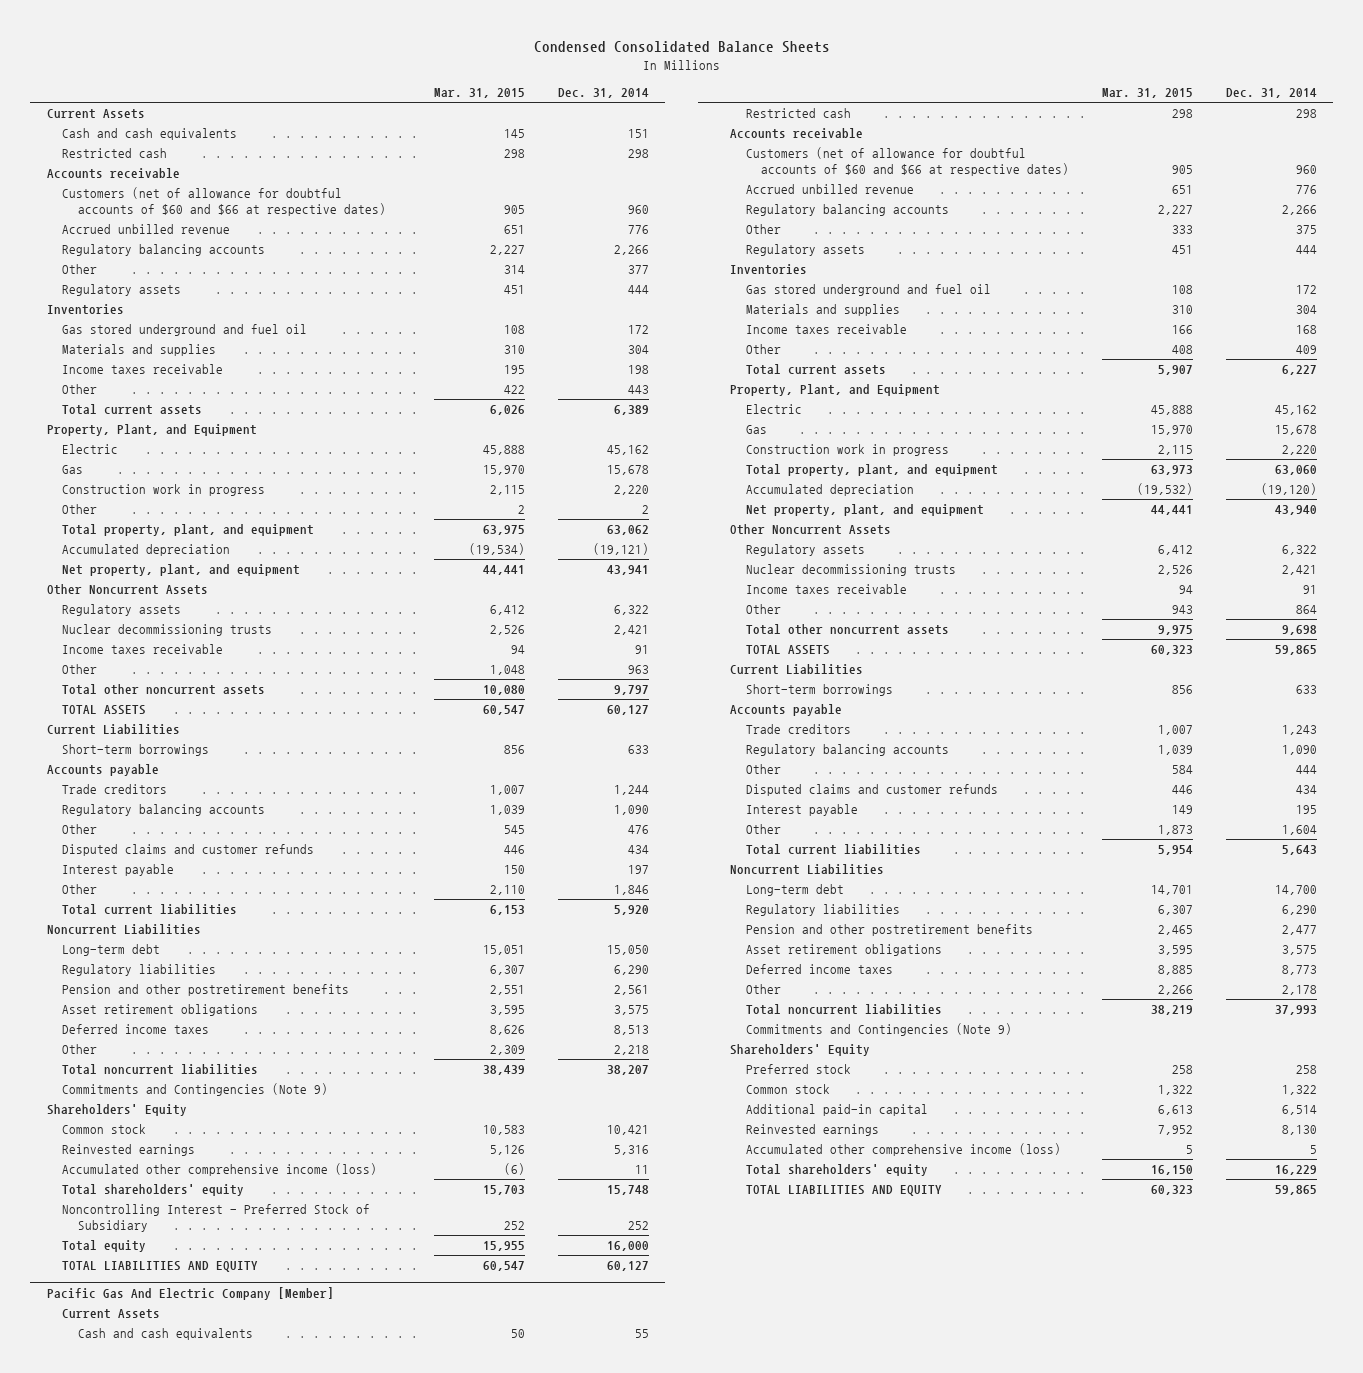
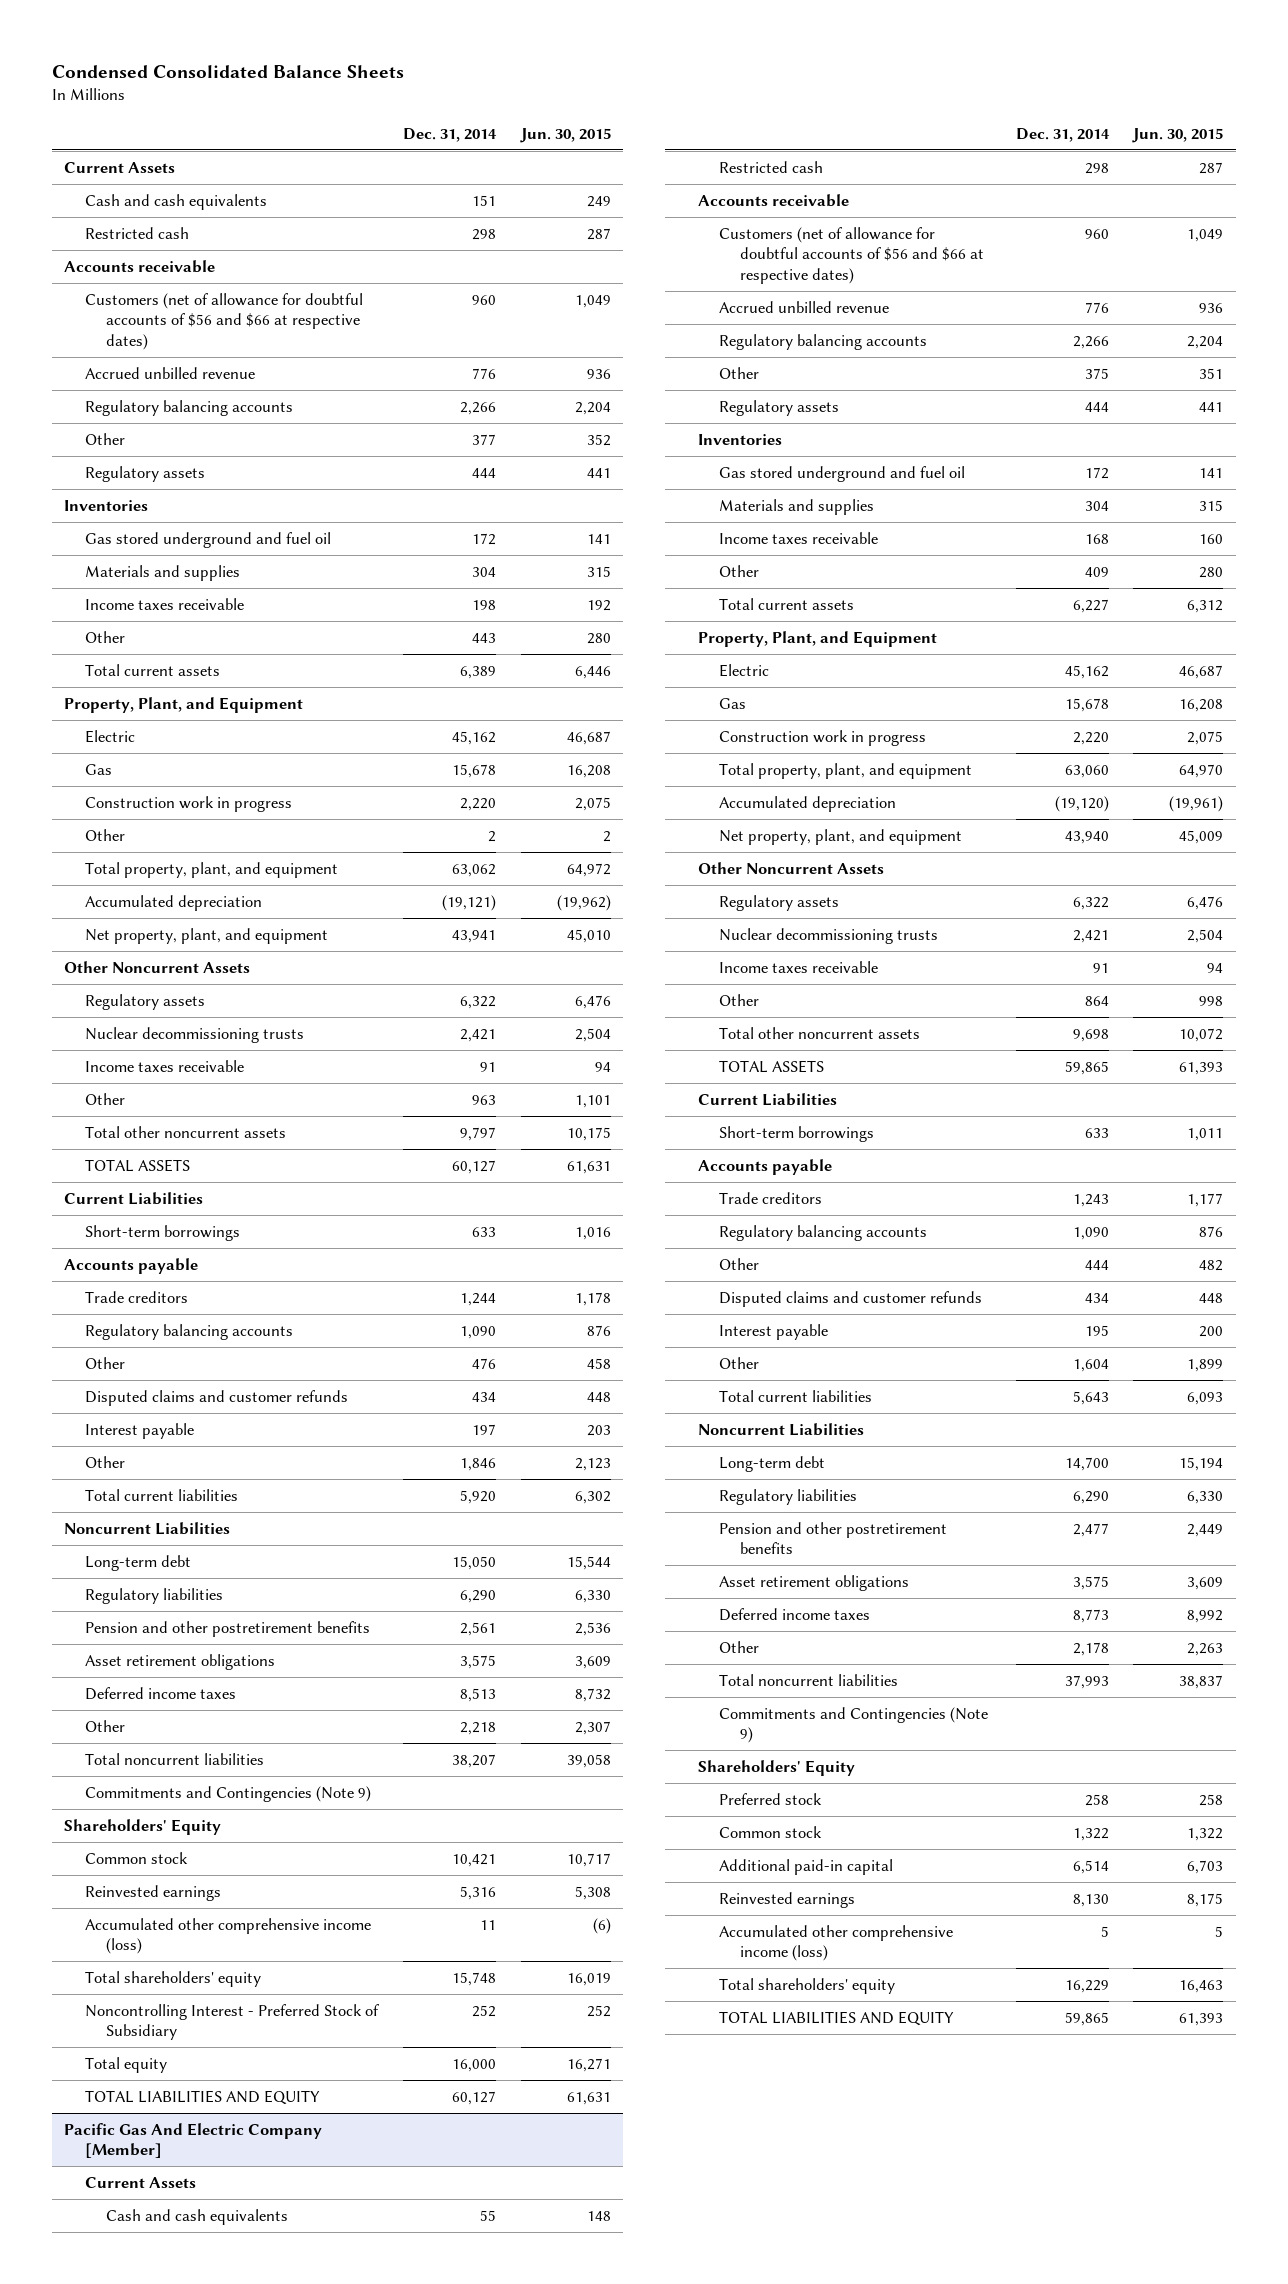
[434,88,526,99] Mar. 31, 2015 -> none
none -> [519,127,611,143] Jun. 30, 2015
[62,187,386,217] Customers (net of allowance for doubtful accounts of $60 and $66 at respective dates) -> [85,292,364,350] Customers (net of allowance for doubtful accounts of $56 and $66 at respective dates)
[745,147,1070,177] Customers (net of allowance for doubtful accounts of $60 and $66 at respective dates) -> [718,226,984,284] Customers (net of allowance for doubtful accounts of $56 and $66 at respective dates)

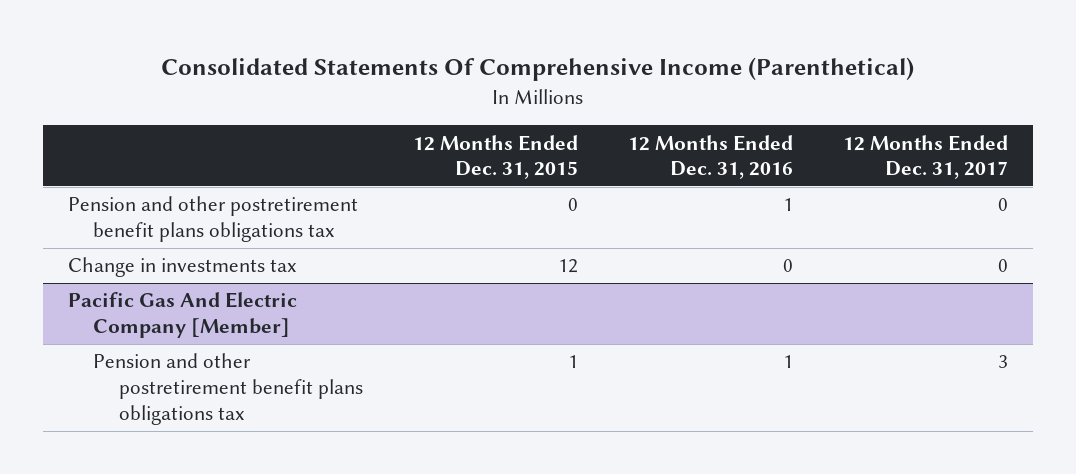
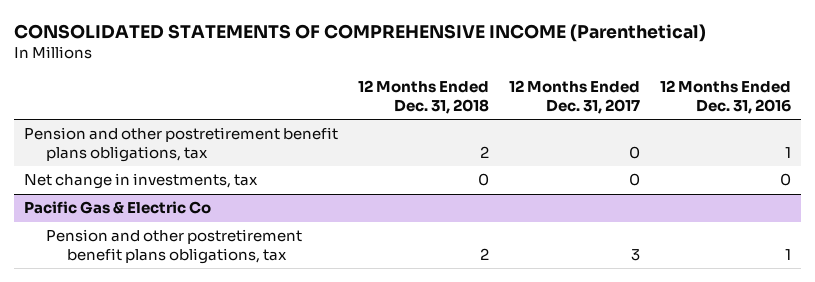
[160,57,914,82] Consolidated Statements Of Comprehensive Income (Parenthetical) -> [14,23,707,42] CONSOLIDATED STATEMENTS OF COMPREHENSIVE INCOME (Parenthetical)
[413,134,579,180] 12 Months Ended Dec. 31, 2015 -> none
none -> [358,80,490,114] 12 Months Ended Dec. 31, 2018
[67,292,297,339] Pacific Gas And Electric Company [Member] -> none
[67,196,358,243] Pension and other postretirement benefit plans obligations tax -> [24,127,339,162] Pension and other postretirement benefit plans obligations, tax
[67,257,297,278] Change in investments tax -> [24,173,259,190] Net change in investments, tax
none -> [24,201,212,215] Pacific Gas & Electric Co
[93,353,364,425] Pension and other postretirement benefit plans obligations tax -> [45,229,302,264] Pension and other postretirement benefit plans obligations, tax

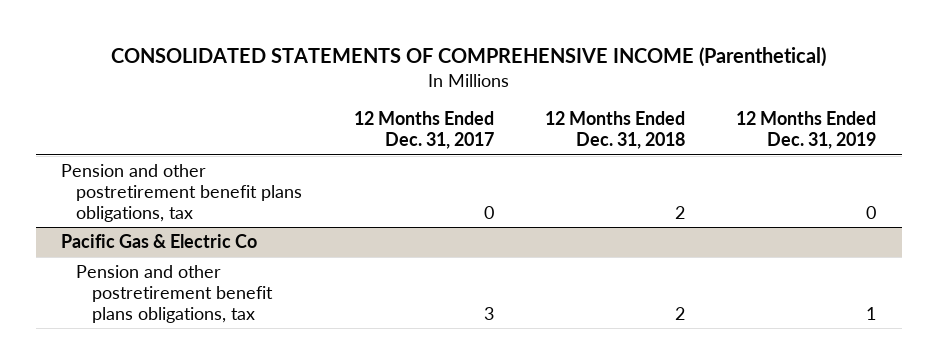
[660,80,792,114] 12 Months Ended Dec. 31, 2016 -> none
none -> [735,111,876,150] 12 Months Ended Dec. 31, 2019
[24,173,259,190] Net change in investments, tax -> none

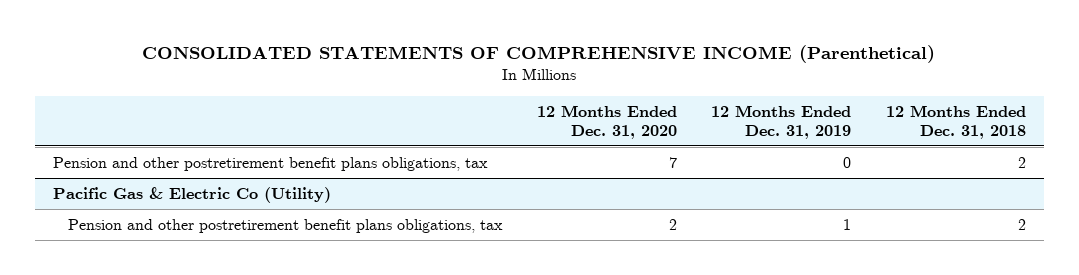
[353,111,494,150] 12 Months Ended Dec. 31, 2017 -> none
none -> [536,104,677,139] 12 Months Ended Dec. 31, 2020
[61,234,258,249] Pacific Gas & Electric Co -> [52,186,331,203] Pacific Gas & Electric Co (Utility)

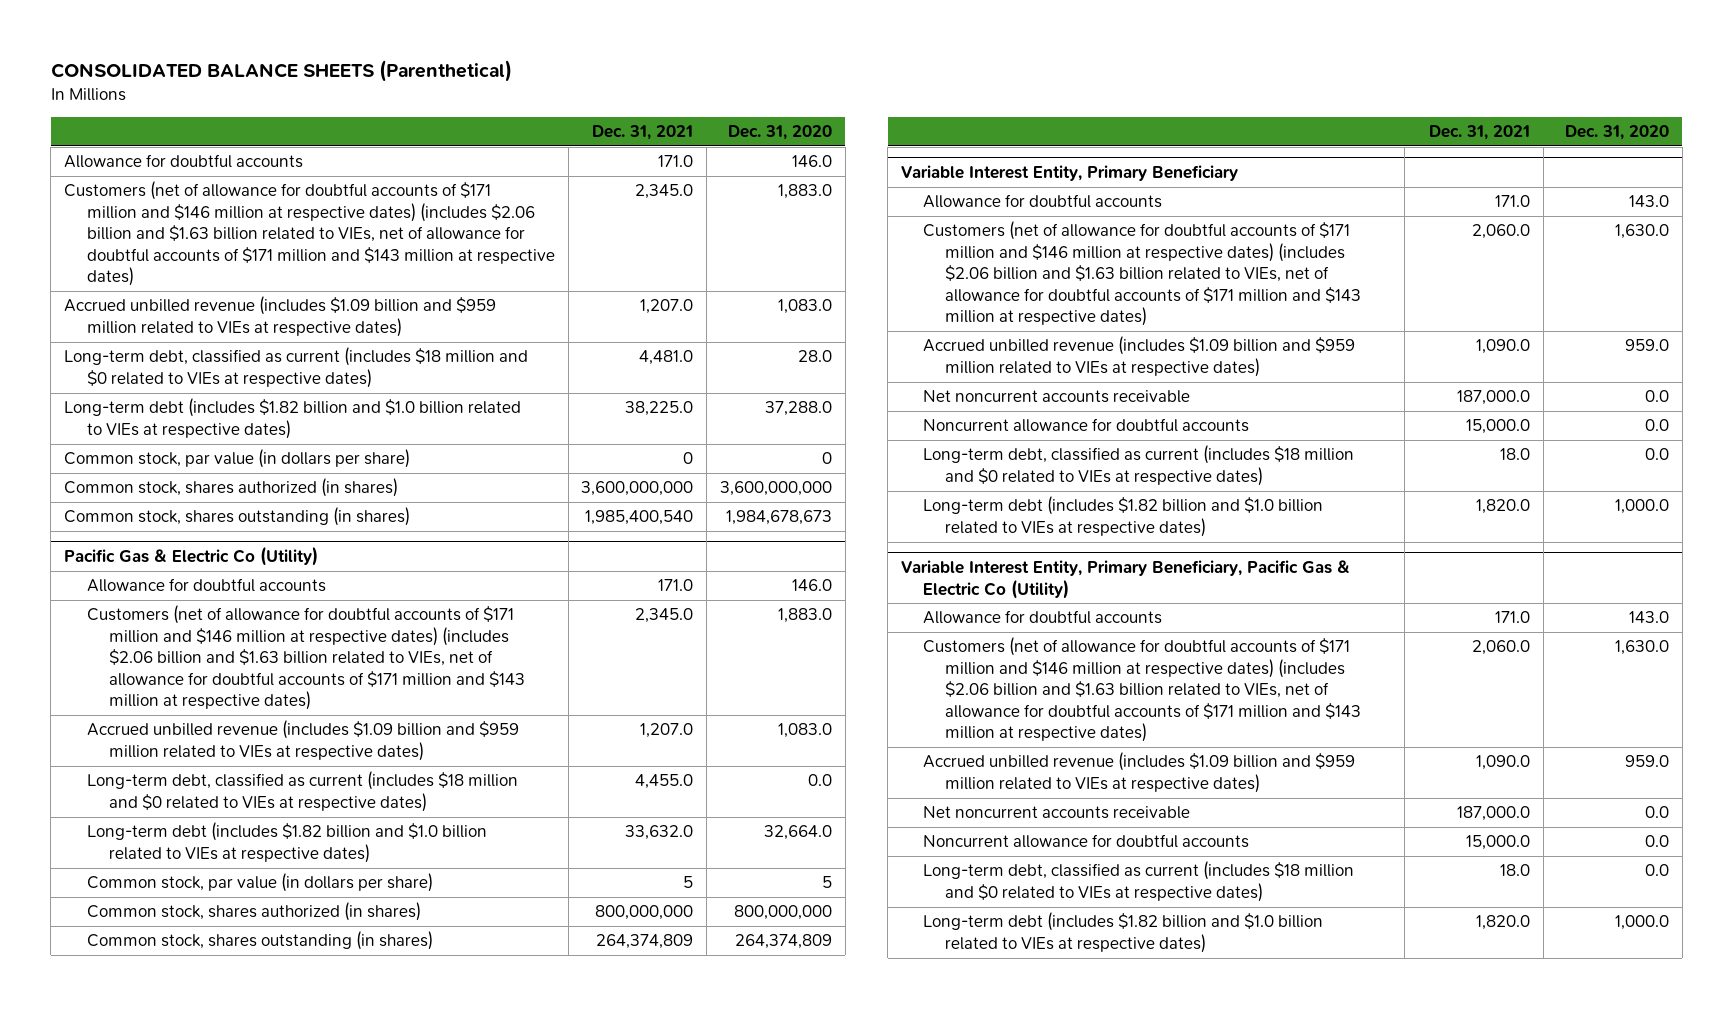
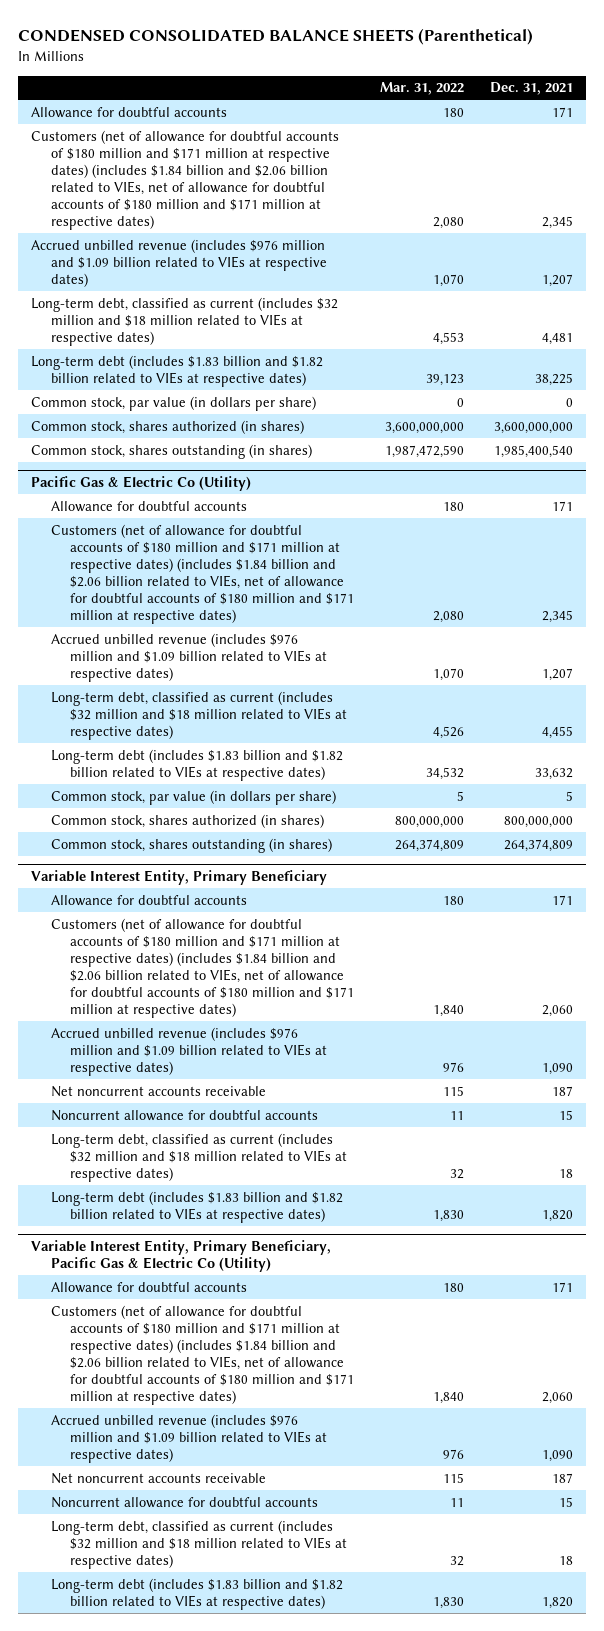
[50,60,512,83] CONSOLIDATED BALANCE SHEETS (Parenthetical) -> [18,28,534,46] CONDENSED CONSOLIDATED BALANCE SHEETS (Parenthetical)
[728,124,833,140] Dec. 31, 2020 -> none
none -> [380,82,465,96] Mar. 31, 2022
[658,155,694,168] 171.0 -> [551,106,573,117] 171
[64,181,555,287] Customers (net of allowance for doubtful accounts of $171 million and $146 million at respective dates) (includes $2.06 billion and $1.63 billion related to VIEs, net of allowance for doubtful accounts of $171 million and $143 million at respective dates) -> [31,129,340,230] Customers (net of allowance for doubtful accounts of $180 million and $171 million at respective dates) (includes $1.84 billion and $2.06 billion related to VIEs, net of allowance for doubtful accounts of $180 million and $171 million at respective dates)
[635,184,694,200] 2,345.0 -> [541,215,573,229] 2,345
[64,296,497,337] Accrued unbilled revenue (includes $1.09 billion and $959 million related to VIEs at respective dates) -> [31,238,327,287] Accrued unbilled revenue (includes $976 million and $1.09 billion related to VIEs at respective dates)
[640,299,694,315] 1,207.0 -> [541,273,573,287] 1,207
[64,347,529,388] Long-term debt, classified as current (includes $18 million and $0 related to VIEs at respective dates) -> [31,296,339,346] Long-term debt, classified as current (includes $32 million and $18 million related to VIEs at respective dates)
[639,350,694,366] 4,481.0 -> [541,332,573,345] 4,481
[64,398,522,439] Long-term debt (includes $1.82 billion and $1.0 billion related to VIEs at respective dates) -> [31,354,324,387] Long-term debt (includes $1.83 billion and $1.82 billion related to VIEs at respective dates)
[625,401,694,417] 38,225.0 -> [534,372,573,386] 38,225
[658,579,694,592] 171.0 -> [551,500,573,511] 171
[86,605,525,711] Customers (net of allowance for doubtful accounts of $171 million and $146 million at respective dates) (includes $2.06 billion and $1.63 billion related to VIEs, net of allowance for doubtful accounts of $171 million and $143 million at respective dates) -> [50,523,355,624] Customers (net of allowance for doubtful accounts of $180 million and $171 million at respective dates) (includes $1.84 billion and $2.06 billion related to VIEs, net of allowance for doubtful accounts of $180 million and $171 million at respective dates)
[635,608,694,624] 2,345.0 -> [541,609,573,623] 2,345
[86,720,519,761] Accrued unbilled revenue (includes $1.09 billion and $959 million related to VIEs at respective dates) -> [50,632,328,682] Accrued unbilled revenue (includes $976 million and $1.09 billion related to VIEs at respective dates)
[640,723,694,739] 1,207.0 -> [541,667,573,681] 1,207
[86,771,518,812] Long-term debt, classified as current (includes $18 million and $0 related to VIEs at respective dates) -> [50,690,348,740] Long-term debt, classified as current (includes $32 million and $18 million related to VIEs at respective dates)
[635,774,694,790] 4,455.0 -> [541,725,573,739] 4,455
[86,822,487,863] Long-term debt (includes $1.82 billion and $1.0 billion related to VIEs at respective dates) -> [50,748,343,781] Long-term debt (includes $1.83 billion and $1.82 billion related to VIEs at respective dates)
[625,825,694,841] 33,632.0 -> [534,767,573,780] 33,632
[1494,195,1530,208] 171.0 -> [551,894,573,905] 171
[923,221,1362,327] Customers (net of allowance for doubtful accounts of $171 million and $146 million at respective dates) (includes $2.06 billion and $1.63 billion related to VIEs, net of allowance for doubtful accounts of $171 million and $143 million at respective dates) -> [50,917,355,1018] Customers (net of allowance for doubtful accounts of $180 million and $171 million at respective dates) (includes $1.84 billion and $2.06 billion related to VIEs, net of allowance for doubtful accounts of $180 million and $171 million at respective dates)
[1471,224,1530,240] 2,060.0 -> [541,1004,573,1017] 2,060
[923,336,1356,377] Accrued unbilled revenue (includes $1.09 billion and $959 million related to VIEs at respective dates) -> [50,1026,328,1076] Accrued unbilled revenue (includes $976 million and $1.09 billion related to VIEs at respective dates)
[1475,339,1530,355] 1,090.0 -> [541,1062,573,1075] 1,090
[1456,390,1530,406] 187,000.0 -> [551,1085,573,1096] 187
[1465,419,1530,435] 15,000.0 -> [558,1109,573,1120] 15
[923,445,1355,486] Long-term debt, classified as current (includes $18 million and $0 related to VIEs at respective dates) -> [50,1132,348,1182] Long-term debt, classified as current (includes $32 million and $18 million related to VIEs at respective dates)
[1499,448,1530,461] 18.0 -> [558,1168,573,1178] 18
[923,496,1324,537] Long-term debt (includes $1.82 billion and $1.0 billion related to VIEs at respective dates) -> [50,1190,343,1223] Long-term debt (includes $1.83 billion and $1.82 billion related to VIEs at respective dates)
[1475,499,1530,515] 1,820.0 -> [541,1209,573,1222] 1,820
[1494,611,1530,624] 171.0 -> [551,1281,573,1292] 171
[923,637,1362,743] Customers (net of allowance for doubtful accounts of $171 million and $146 million at respective dates) (includes $2.06 billion and $1.63 billion related to VIEs, net of allowance for doubtful accounts of $171 million and $143 million at respective dates) -> [50,1304,355,1405] Customers (net of allowance for doubtful accounts of $180 million and $171 million at respective dates) (includes $1.84 billion and $2.06 billion related to VIEs, net of allowance for doubtful accounts of $180 million and $171 million at respective dates)
[1471,640,1530,656] 2,060.0 -> [541,1391,573,1404] 2,060
[923,752,1356,793] Accrued unbilled revenue (includes $1.09 billion and $959 million related to VIEs at respective dates) -> [50,1413,328,1463] Accrued unbilled revenue (includes $976 million and $1.09 billion related to VIEs at respective dates)
[1475,755,1530,771] 1,090.0 -> [541,1449,573,1462] 1,090
[1456,806,1530,822] 187,000.0 -> [551,1472,573,1483] 187
[1465,835,1530,851] 15,000.0 -> [558,1496,573,1507] 15
[923,861,1355,902] Long-term debt, classified as current (includes $18 million and $0 related to VIEs at respective dates) -> [50,1519,348,1569] Long-term debt, classified as current (includes $32 million and $18 million related to VIEs at respective dates)
[1499,864,1530,877] 18.0 -> [558,1555,573,1565] 18
[923,912,1324,953] Long-term debt (includes $1.82 billion and $1.0 billion related to VIEs at respective dates) -> [50,1577,343,1610] Long-term debt (includes $1.83 billion and $1.82 billion related to VIEs at respective dates)
[1475,915,1530,931] 1,820.0 -> [541,1596,573,1609] 1,820

